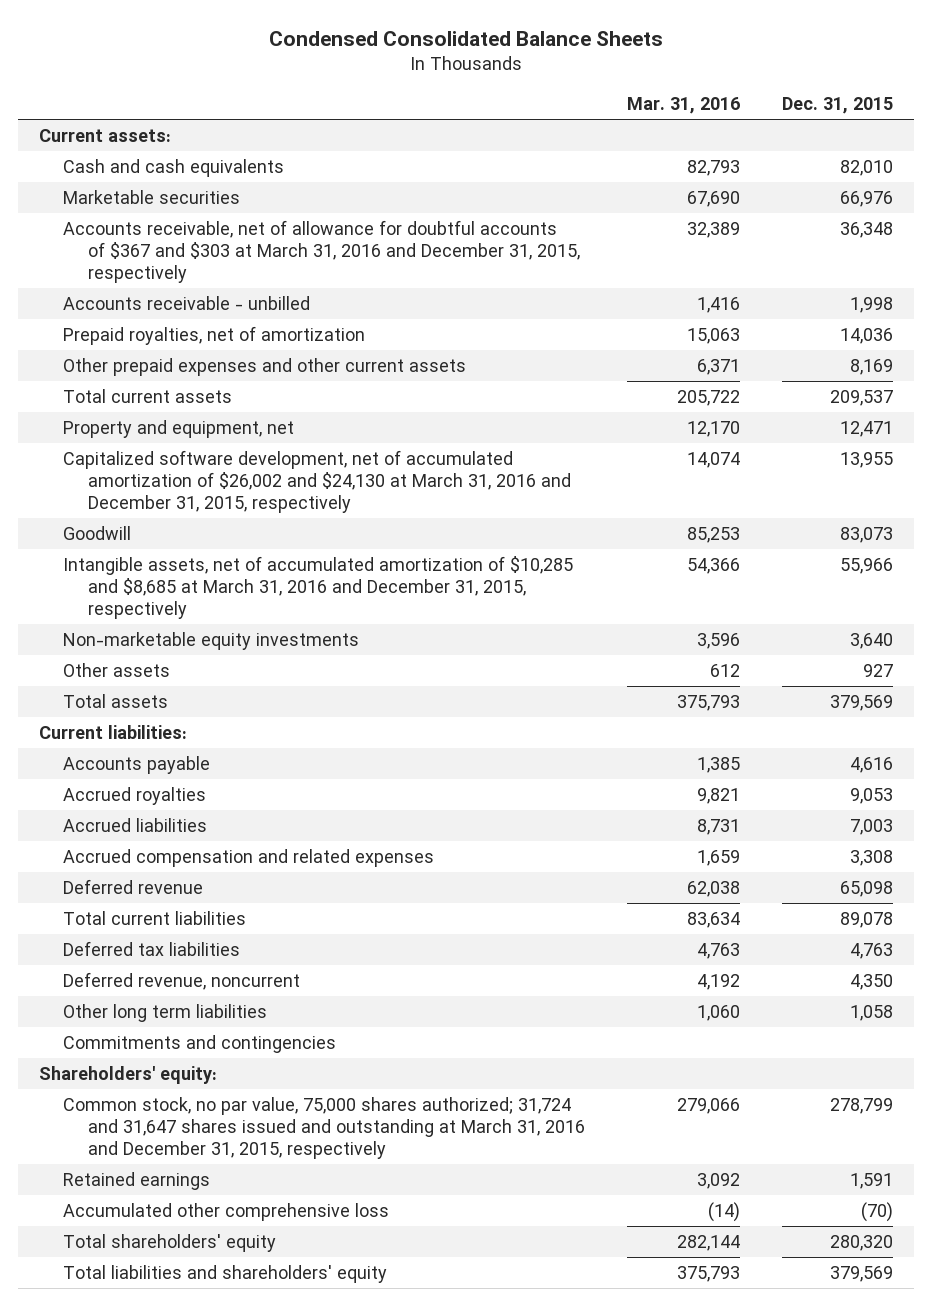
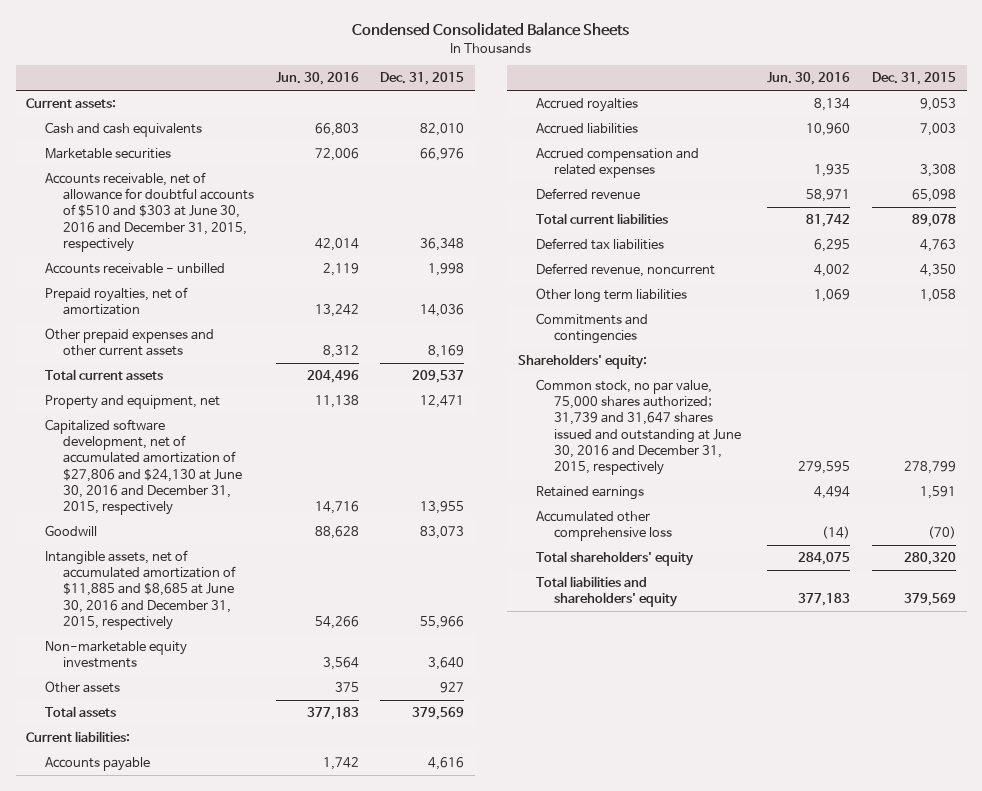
[627,97,741,115] Mar. 31, 2016 -> none
none -> [275,72,359,86] Jun. 30, 2016
[63,219,580,283] Accounts receivable, net of allowance for doubtful accounts of $367 and $303 at March 31, 2016 and December 31, 2015, respectively -> [44,172,254,252] Accounts receivable, net of allowance for doubtful accounts of $510 and $303 at June 30, 2016 and December 31, 2015, respectively
[63,449,571,513] Capitalized software development, net of accumulated amortization of $26,002 and $24,130 at March 31, 2016 and December 31, 2015, respectively -> [44,419,242,516] Capitalized software development, net of accumulated amortization of $27,806 and $24,130 at June 30, 2016 and December 31, 2015, respectively
[63,555,574,619] Intangible assets, net of accumulated amortization of $10,285 and $8,685 at March 31, 2016 and December 31, 2015, respectively -> [44,550,236,630] Intangible assets, net of accumulated amortization of $11,885 and $8,685 at June 30, 2016 and December 31, 2015, respectively
[63,1096,585,1159] Common stock, no par value, 75,000 shares authorized; 31,724 and 31,647 shares issued and outstanding at March 31, 2016 and December 31, 2015, respectively -> [536,379,742,476] Common stock, no par value, 75,000 shares authorized; 31,739 and 31,647 shares issued and outstanding at June 30, 2016 and December 31, 2015, respectively

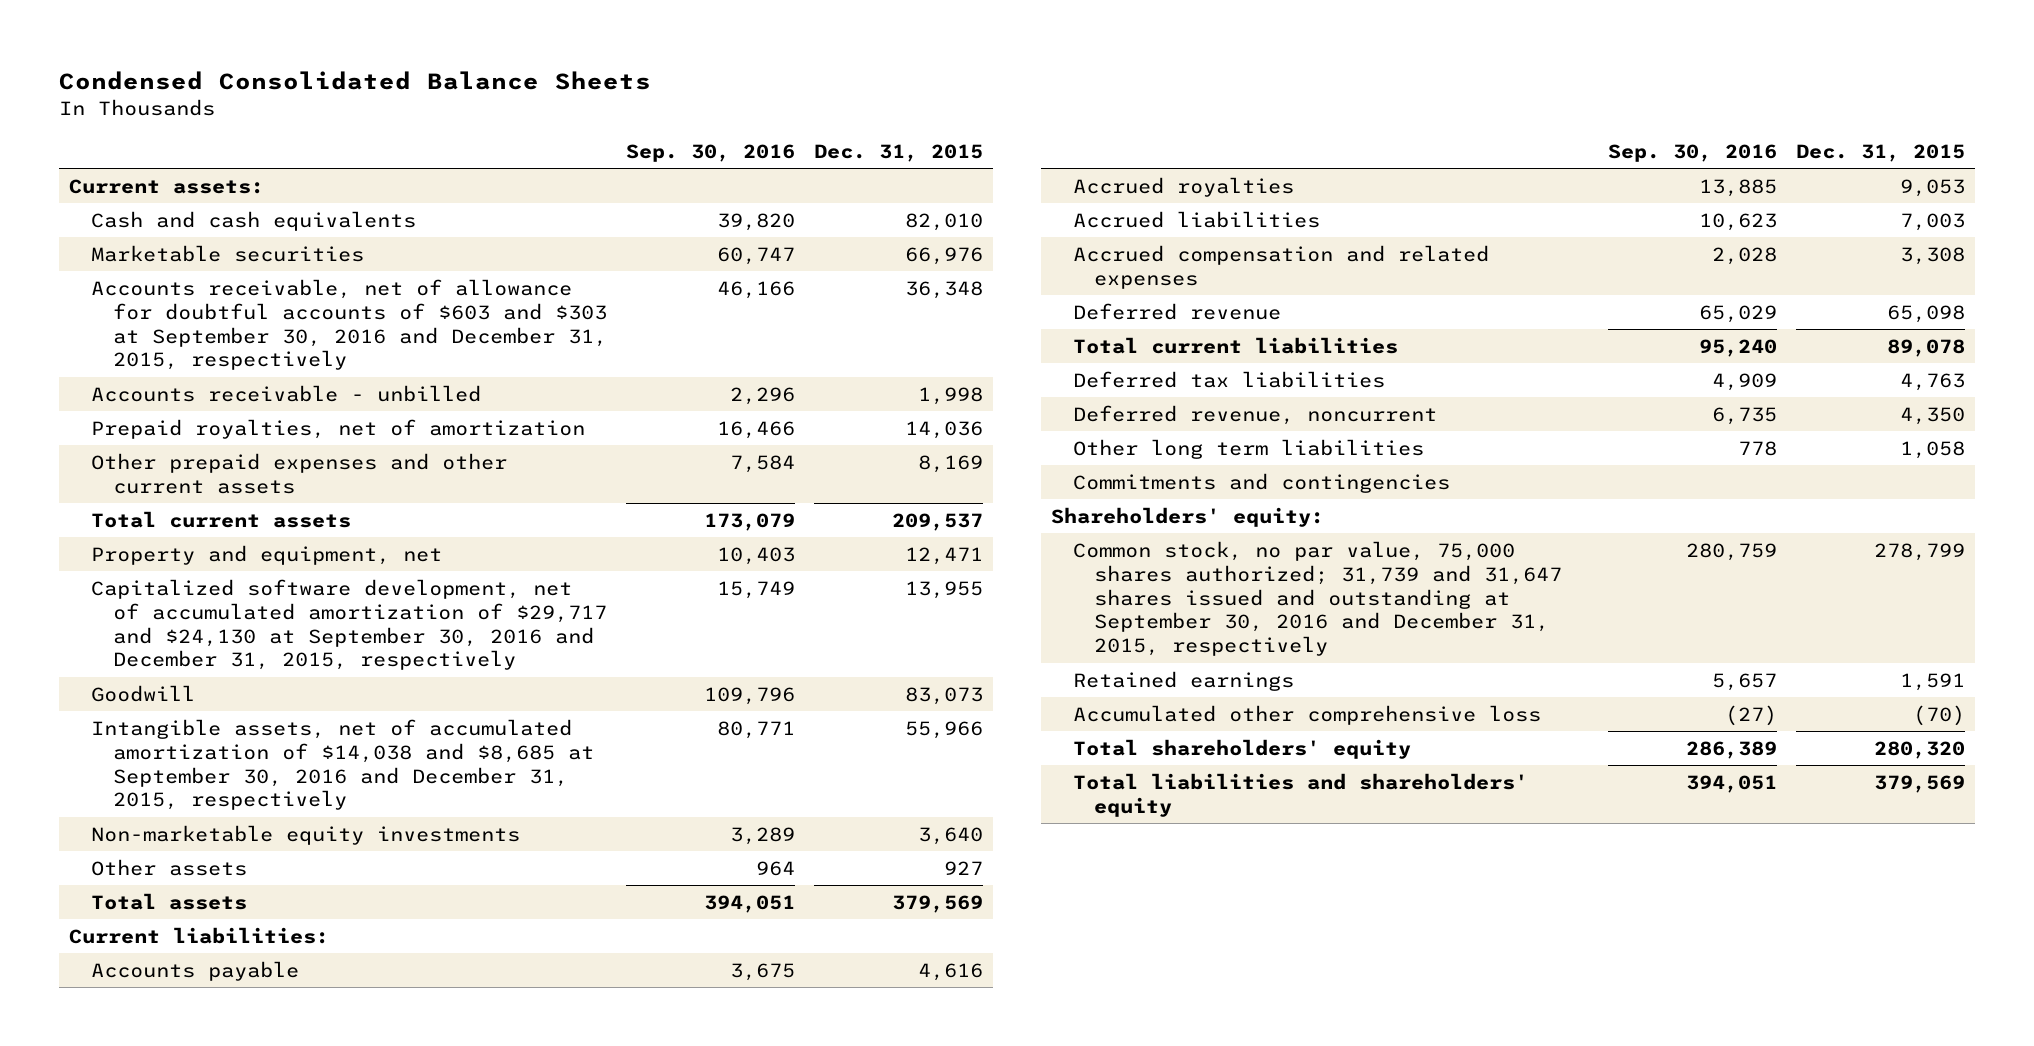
[275,72,359,86] Jun. 30, 2016 -> none
none -> [626,144,796,163] Sep. 30, 2016
[44,172,254,252] Accounts receivable, net of allowance for doubtful accounts of $510 and $303 at June 30, 2016 and December 31, 2015, respectively -> [90,278,607,371] Accounts receivable, net of allowance for doubtful accounts of $603 and $303 at September 30, 2016 and December 31, 2015, respectively
[44,419,242,516] Capitalized software development, net of accumulated amortization of $27,806 and $24,130 at June 30, 2016 and December 31, 2015, respectively -> [90,578,607,671] Capitalized software development, net of accumulated amortization of $29,717 and $24,130 at September 30, 2016 and December 31, 2015, respectively
[44,550,236,630] Intangible assets, net of accumulated amortization of $11,885 and $8,685 at June 30, 2016 and December 31, 2015, respectively -> [90,718,594,811] Intangible assets, net of accumulated amortization of $14,038 and $8,685 at September 30, 2016 and December 31, 2015, respectively
[536,379,742,476] Common stock, no par value, 75,000 shares authorized; 31,739 and 31,647 shares issued and outstanding at June 30, 2016 and December 31, 2015, respectively -> [1072,540,1563,657] Common stock, no par value, 75,000 shares authorized; 31,739 and 31,647 shares issued and outstanding at September 30, 2016 and December 31, 2015, respectively

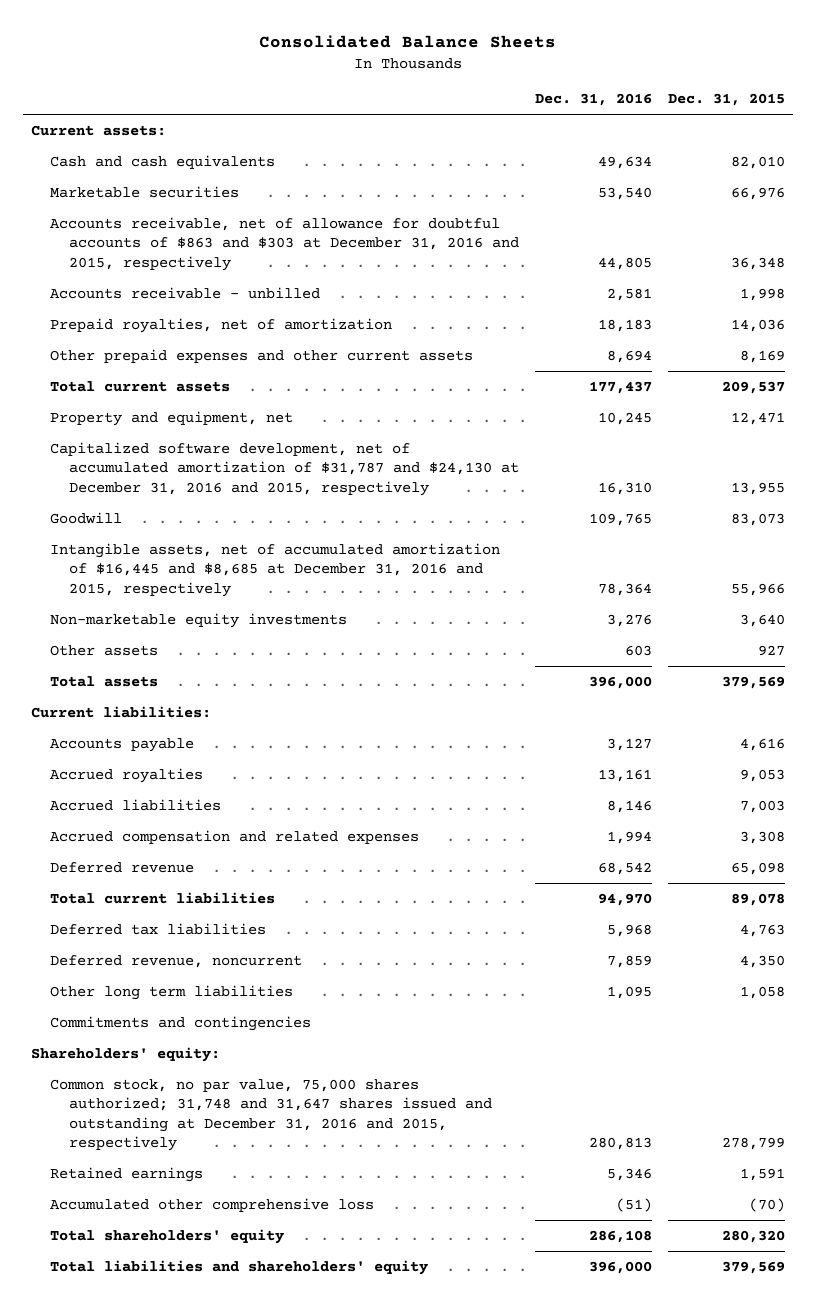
[59,71,652,91] Condensed Consolidated Balance Sheets -> [259,34,557,48] Consolidated Balance Sheets
[626,144,796,163] Sep. 30, 2016 -> none
none -> [535,93,653,107] Dec. 31, 2016
[90,278,607,371] Accounts receivable, net of allowance for doubtful accounts of $603 and $303 at September 30, 2016 and December 31, 2015, respectively -> [50,217,520,271] Accounts receivable, net of allowance for doubtful accounts of $863 and $303 at December 31, 2016 and 2015, respectively
[90,578,607,671] Capitalized software development, net of accumulated amortization of $29,717 and $24,130 at September 30, 2016 and December 31, 2015, respectively -> [50,442,520,496] Capitalized software development, net of accumulated amortization of $31,787 and $24,130 at December 31, 2016 and 2015, respectively
[90,718,594,811] Intangible assets, net of accumulated amortization of $14,038 and $8,685 at September 30, 2016 and December 31, 2015, respectively -> [50,543,501,597] Intangible assets, net of accumulated amortization of $16,445 and $8,685 at December 31, 2016 and 2015, respectively
[1072,540,1563,657] Common stock, no par value, 75,000 shares authorized; 31,739 and 31,647 shares issued and outstanding at September 30, 2016 and December 31, 2015, respectively -> [50,1079,493,1151] Common stock, no par value, 75,000 shares authorized; 31,748 and 31,647 shares issued and outstanding at December 31, 2016 and 2015, respectively

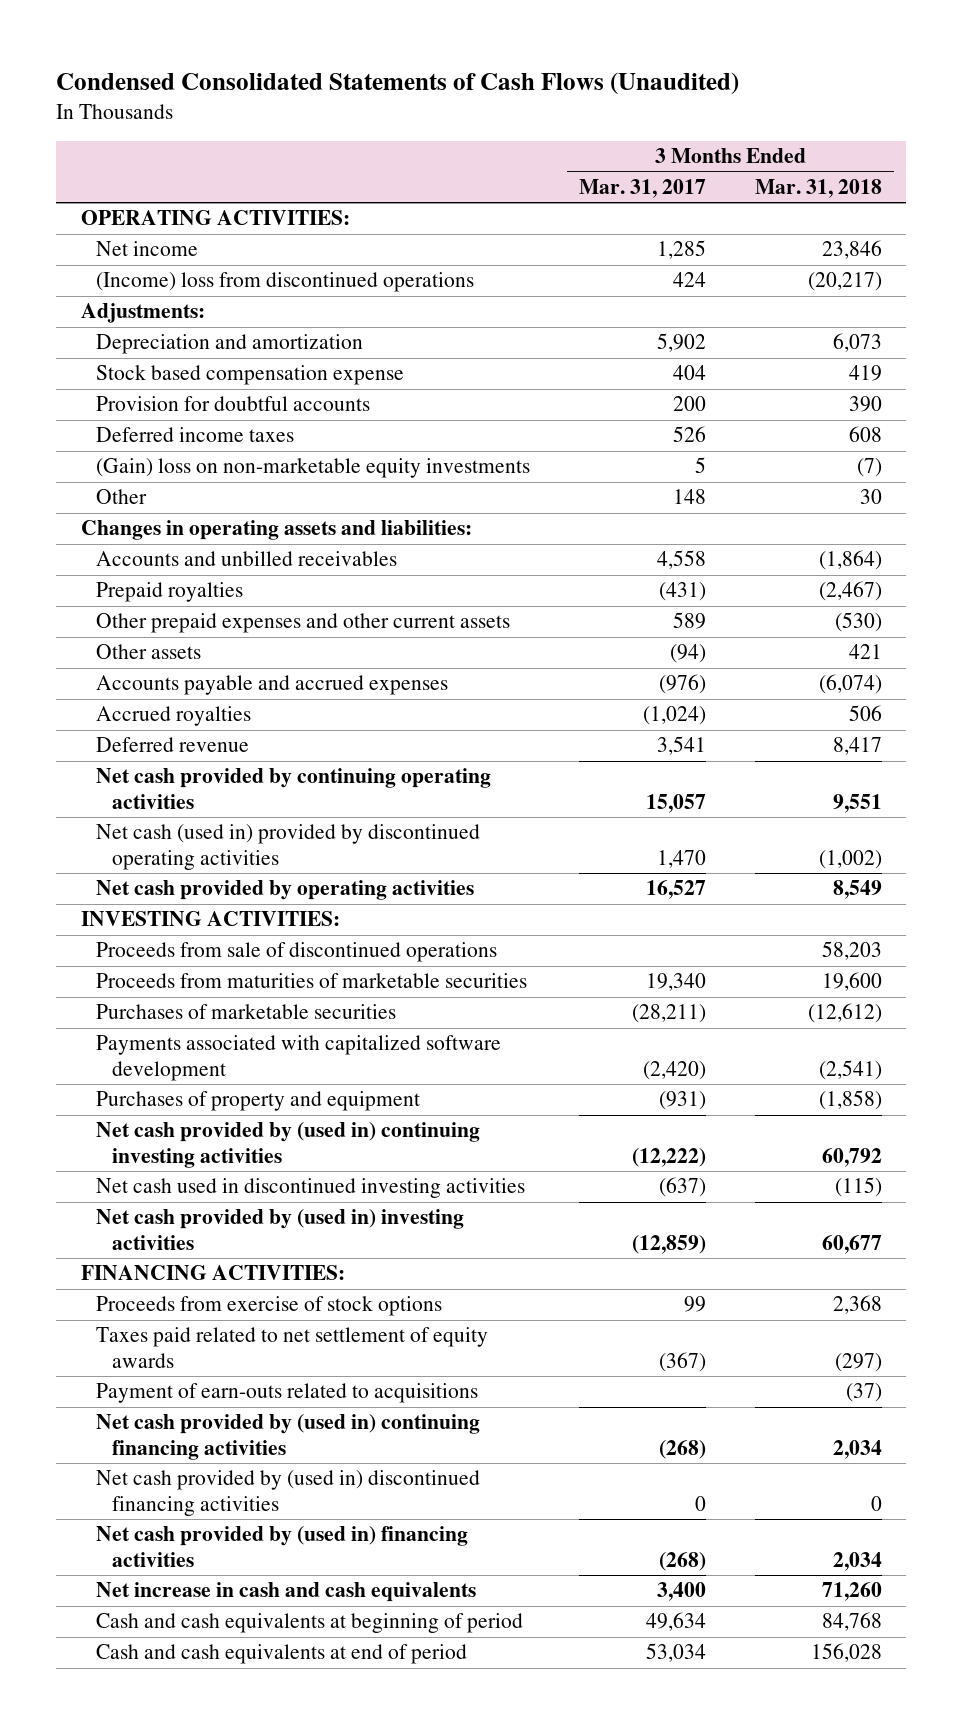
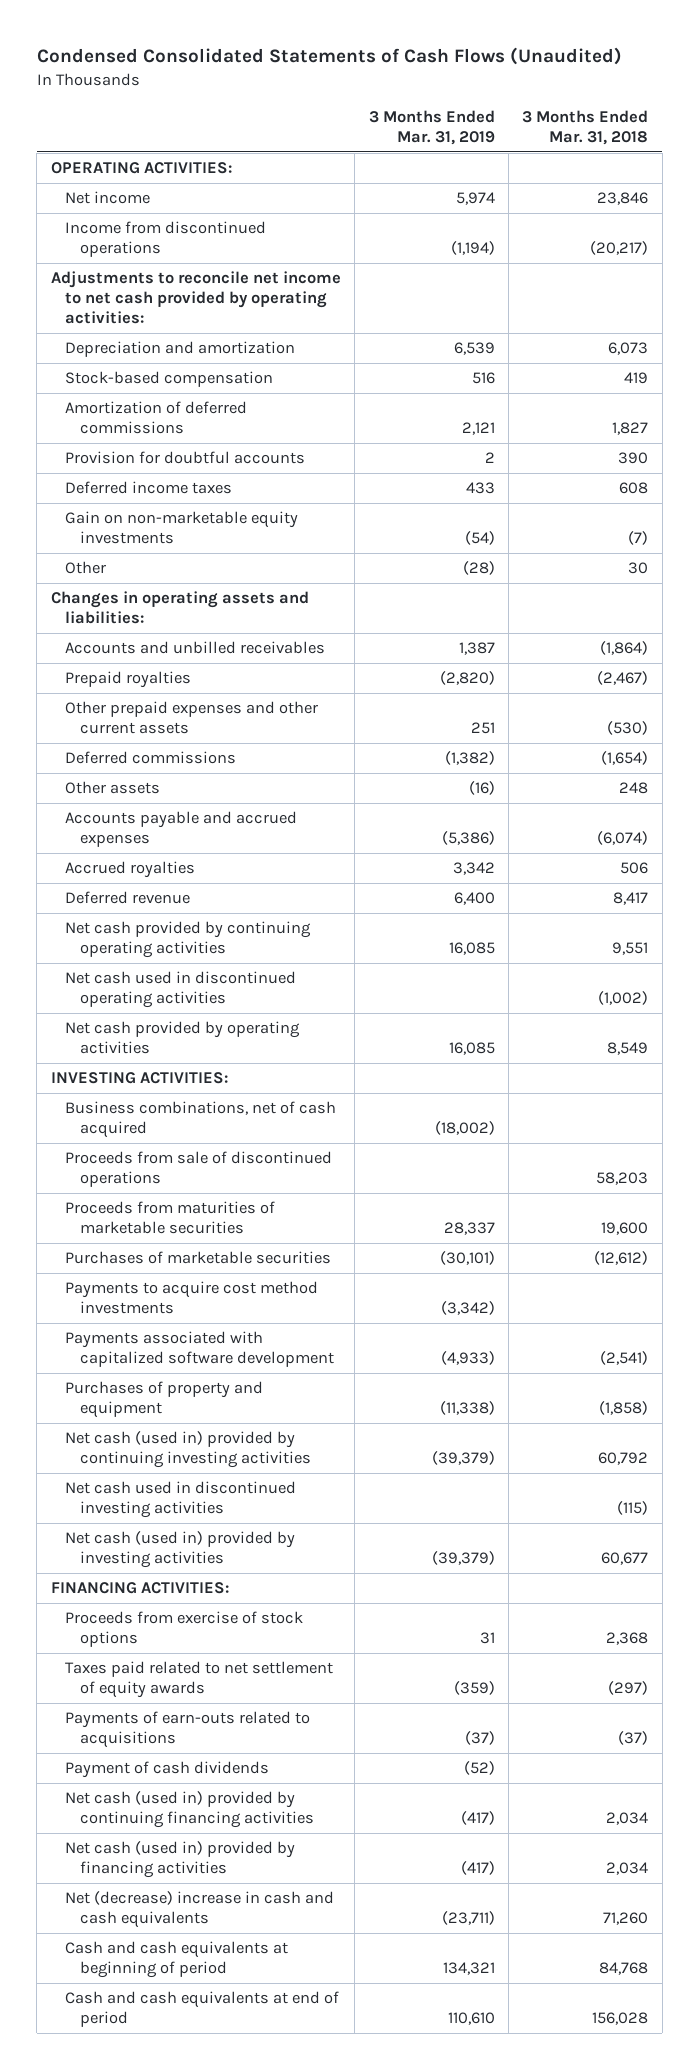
[579,179,707,199] Mar. 31, 2017 -> none
none -> [368,109,495,145] 3 Months Ended Mar. 31, 2019
[96,272,475,293] (Income) loss from discontinued operations -> [65,221,267,258] Income from discontinued operations
[80,303,205,324] Adjustments: -> [50,271,341,324] Adjustments to reconcile net income to net cash provided by operating activities:
[96,365,405,386] Stock based compensation expense -> [65,371,274,388] Stock-based compensation
none -> [65,401,248,435] Amortization of deferred commissions
[96,458,531,479] (Gain) loss on non-marketable equity investments -> [65,511,299,545] Gain on non-marketable equity investments
none -> [65,751,237,765] Deferred commissions
[848,644,882,660] 421 -> [619,782,649,795] 248
[96,824,481,870] Net cash (used in) provided by discontinued operating activities -> [65,971,297,1009] Net cash used in discontinued operating activities
none -> [65,1101,337,1139] Business combinations, net of cash acquired
none -> [65,1281,319,1315] Payments to acquire cost method investments
[96,1122,481,1168] Net cash provided by (used in) continuing investing activities -> [65,1431,311,1469] Net cash (used in) provided by continuing investing activities
[96,1209,465,1250] Net cash provided by (used in) investing activities -> [65,1531,296,1569] Net cash (used in) provided by investing activities
[96,1470,481,1516] Net cash provided by (used in) discontinued financing activities -> none
[96,1383,479,1404] Payment of earn-outs related to acquisitions -> [65,1711,311,1749] Payments of earn-outs related to acquisitions
none -> [65,1761,270,1779] Payment of cash dividends
[96,1414,481,1460] Net cash provided by (used in) continuing financing activities -> [65,1791,314,1829] Net cash (used in) provided by continuing financing activities
[96,1526,469,1567] Net cash provided by (used in) financing activities -> [65,1841,296,1879] Net cash (used in) provided by financing activities
[96,1582,477,1603] Net increase in cash and cash equivalents -> [65,1891,335,1929] Net (decrease) increase in cash and cash equivalents

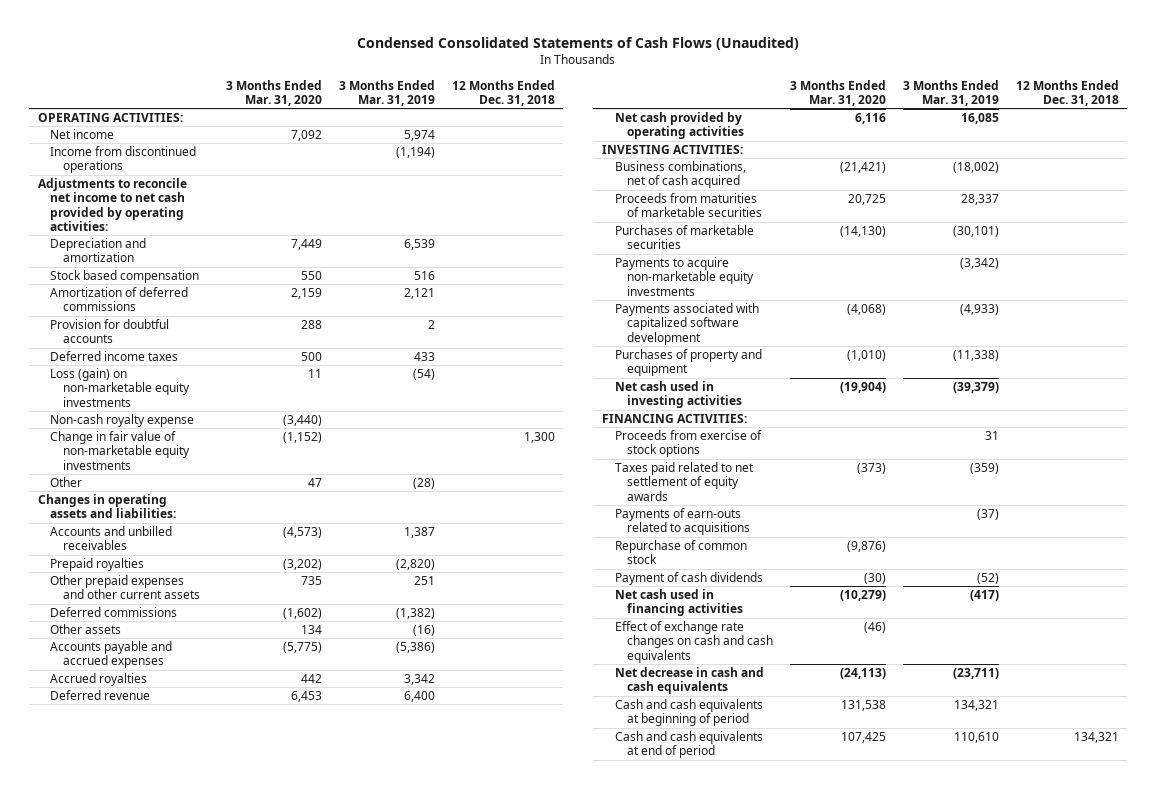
[522,109,649,145] 3 Months Ended Mar. 31, 2018 -> none
none -> [225,79,322,106] 3 Months Ended Mar. 31, 2020
none -> [451,79,555,106] 12 Months Ended Dec. 31, 2018
[65,371,274,388] Stock-based compensation -> [50,270,200,284] Stock based compensation
[65,511,299,545] Gain on non-marketable equity investments -> [50,368,191,407] Loss (gain) on non-marketable equity investments
none -> [50,414,195,428] Non-cash royalty expense
none -> [50,431,191,470] Change in fair value of non-marketable equity investments
[65,921,312,959] Net cash provided by continuing operating activities -> none
[65,971,297,1009] Net cash used in discontinued operating activities -> none
[65,1151,333,1188] Proceeds from sale of discontinued operations -> none
[65,1281,319,1315] Payments to acquire cost method investments -> [614,257,755,296] Payments to acquire non-marketable equity investments
[65,1431,311,1469] Net cash (used in) provided by continuing investing activities -> none
[65,1481,297,1519] Net cash used in discontinued investing activities -> none
[65,1531,296,1569] Net cash (used in) provided by investing activities -> [614,381,743,409] Net cash used in investing activities
none -> [614,540,747,565] Repurchase of common stock
[65,1791,314,1829] Net cash (used in) provided by continuing financing activities -> none
[65,1841,296,1879] Net cash (used in) provided by financing activities -> [614,589,744,617] Net cash used in financing activities
none -> [614,621,774,663] Effect of exchange rate changes on cash and cash equivalents
[65,1891,335,1929] Net (decrease) increase in cash and cash equivalents -> [614,667,764,695] Net decrease in cash and cash equivalents

